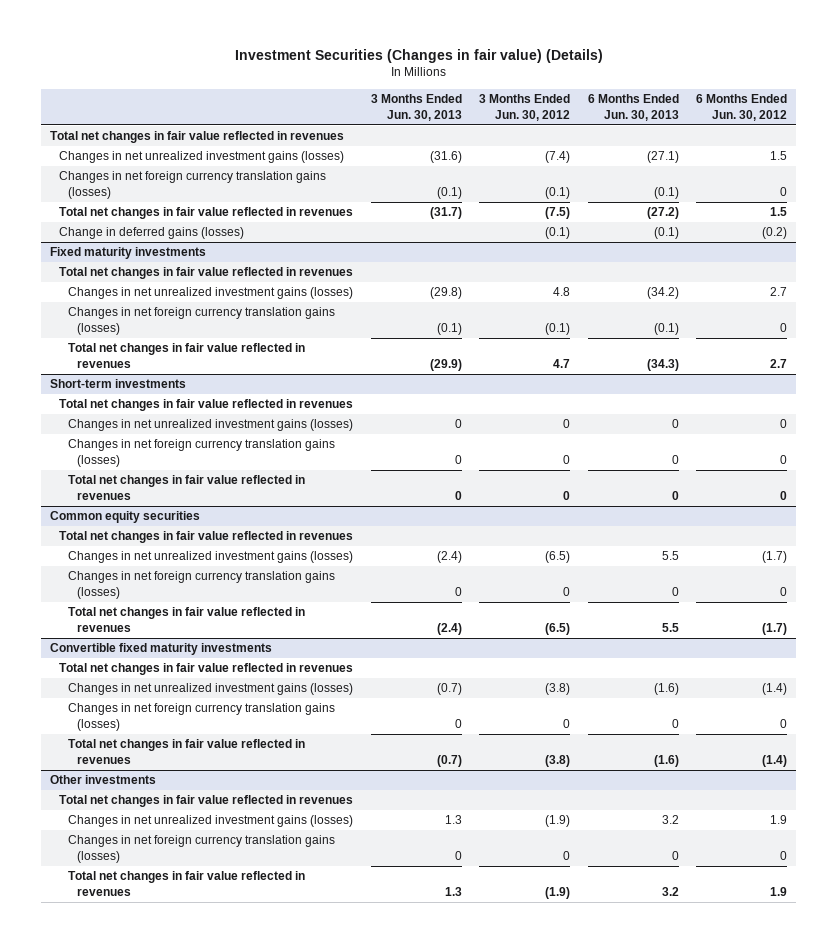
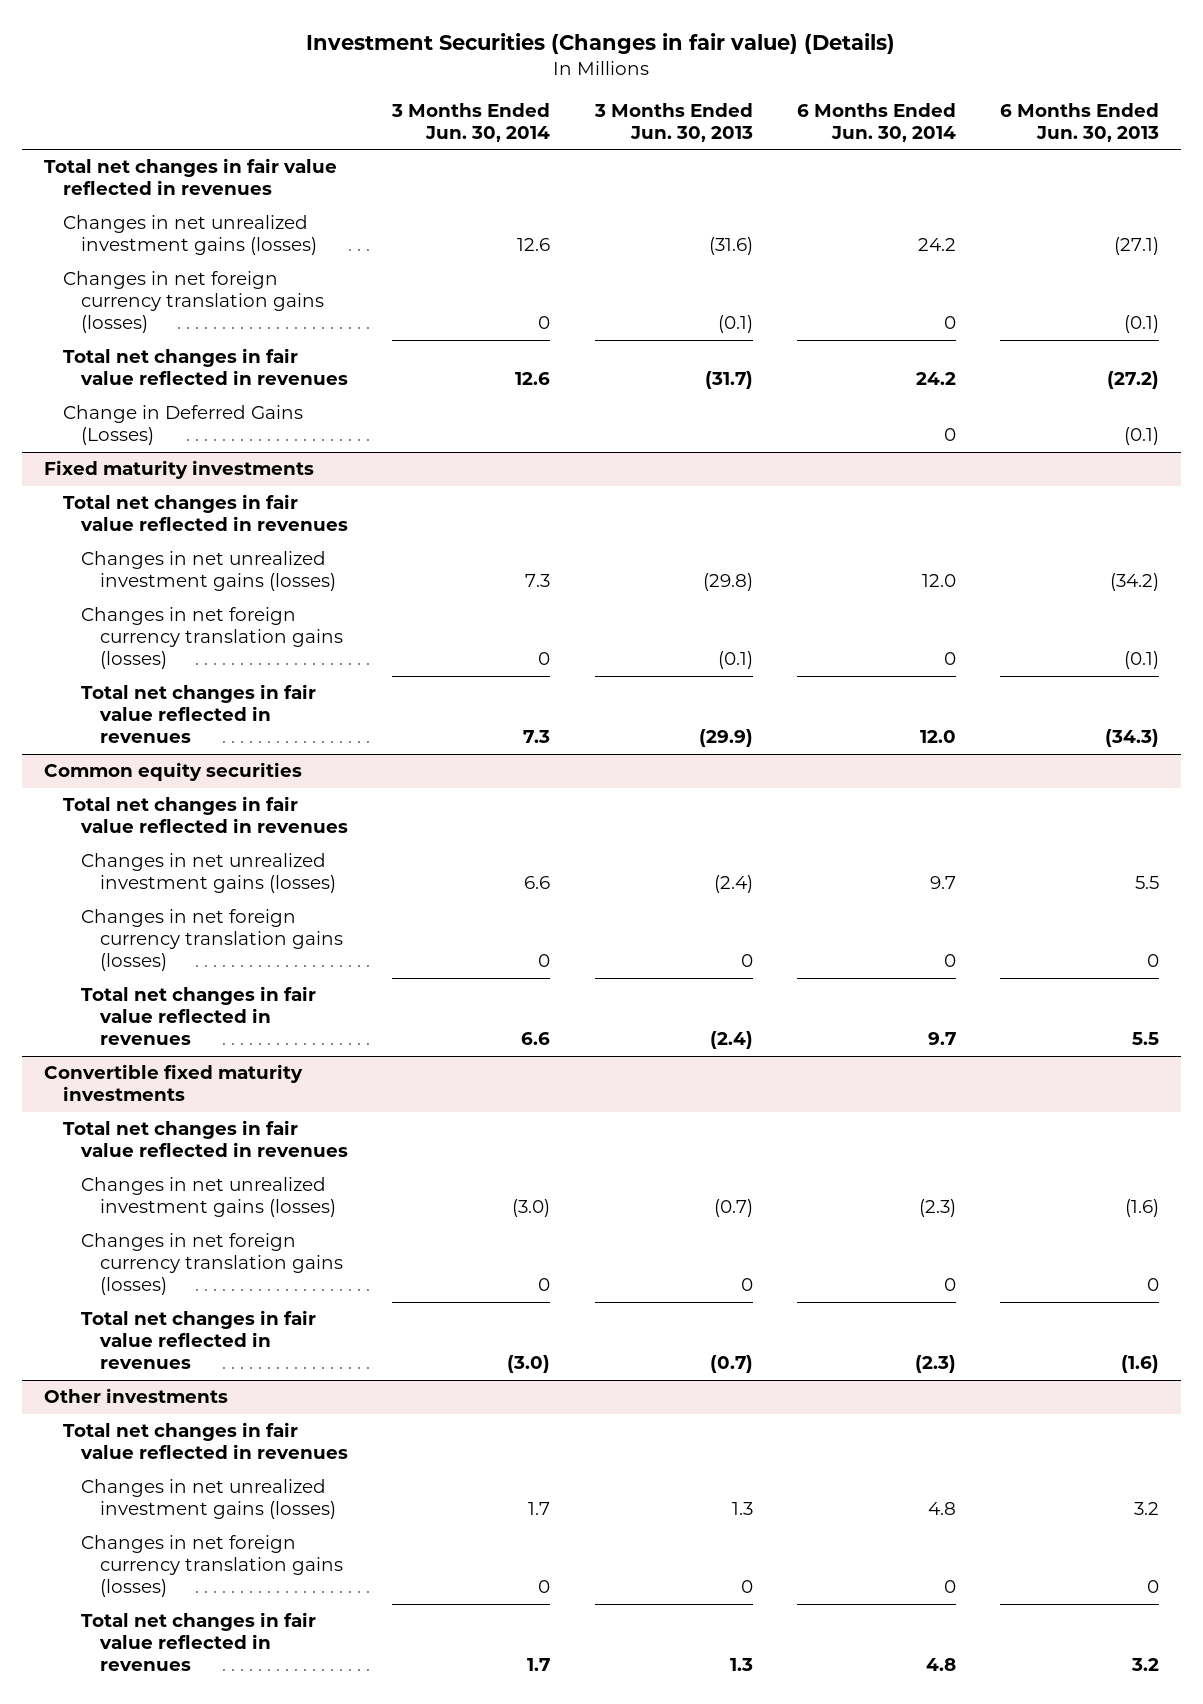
[479,93,571,121] 3 Months Ended Jun. 30, 2012 -> none
[696,93,788,121] 6 Months Ended Jun. 30, 2012 -> none
none -> [391,102,551,142] 3 Months Ended Jun. 30, 2014
none -> [796,102,956,142] 6 Months Ended Jun. 30, 2014
[58,227,244,240] Change in deferred gains (losses) -> [62,405,303,446] Change in Deferred Gains (Losses)
[50,379,187,389] Short-term investments -> none
[58,399,353,412] Total net changes in fair value reflected in revenues -> none
[67,419,353,432] Changes in net unrealized investment gains (losses) -> none
[67,439,335,468] Changes in net foreign currency translation gains (losses) -> none
[67,475,305,501] Total net changes in fair value reflected in revenues -> none

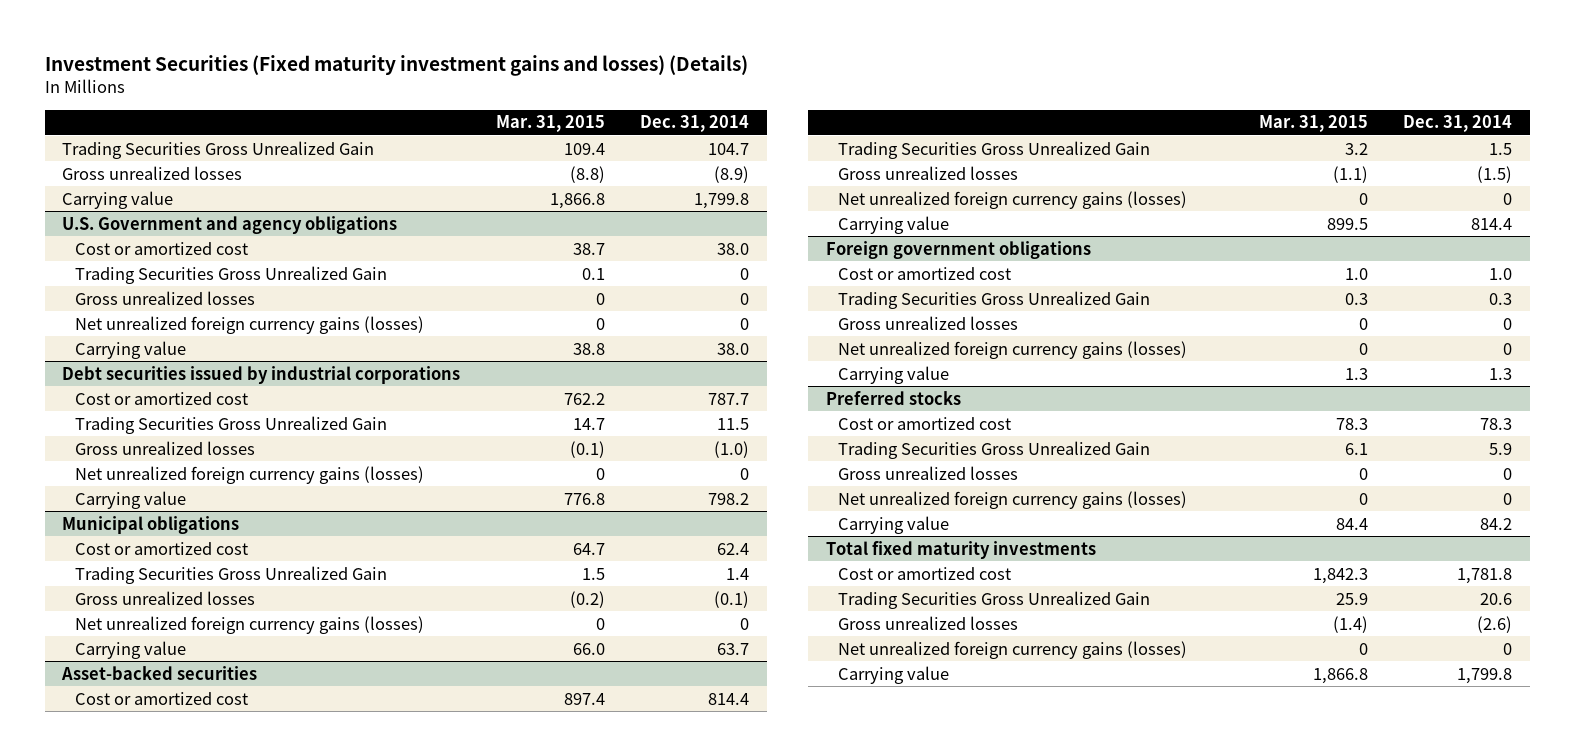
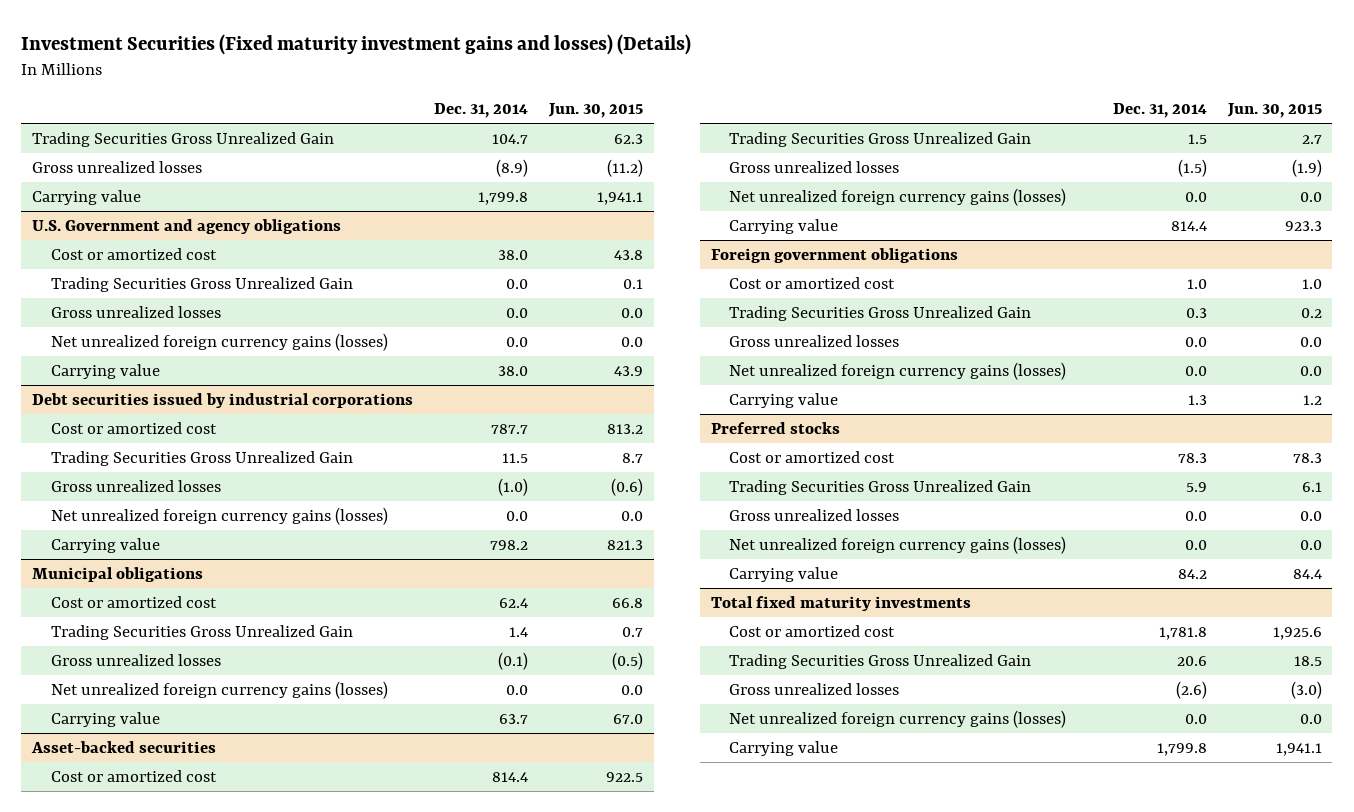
[495,115,605,133] Mar. 31, 2015 -> none
none -> [548,102,644,118] Jun. 30, 2015
[740,267,750,280] 0 -> [505,278,528,289] 0.0
[740,292,750,305] 0 -> [505,307,528,318] 0.0
[740,317,750,330] 0 -> [505,336,528,347] 0.0
[740,467,750,480] 0 -> [505,510,528,521] 0.0
[740,617,750,630] 0 -> [505,684,528,695] 0.0
[1503,192,1513,205] 0 -> [1184,191,1207,202] 0.0
[1503,317,1513,330] 0 -> [1184,336,1207,347] 0.0
[1503,342,1513,355] 0 -> [1184,365,1207,376] 0.0
[1503,467,1513,480] 0 -> [1184,510,1207,521] 0.0
[1503,492,1513,505] 0 -> [1184,539,1207,550] 0.0
[1503,642,1513,655] 0 -> [1184,713,1207,724] 0.0

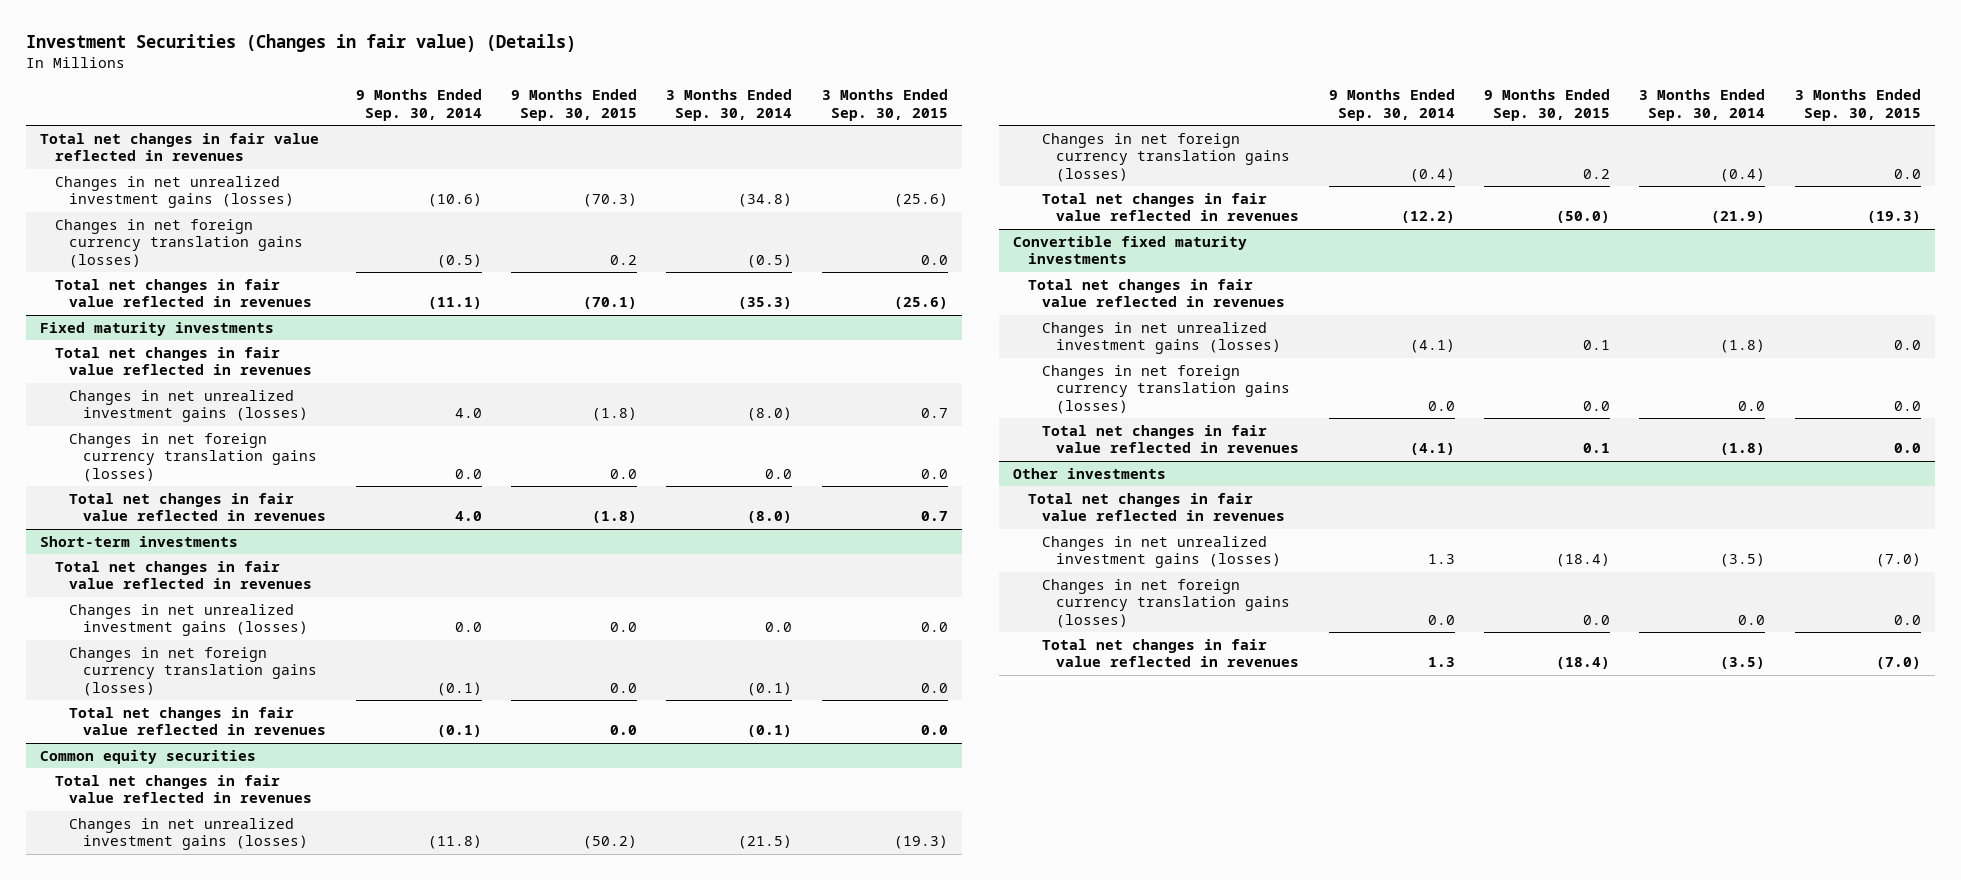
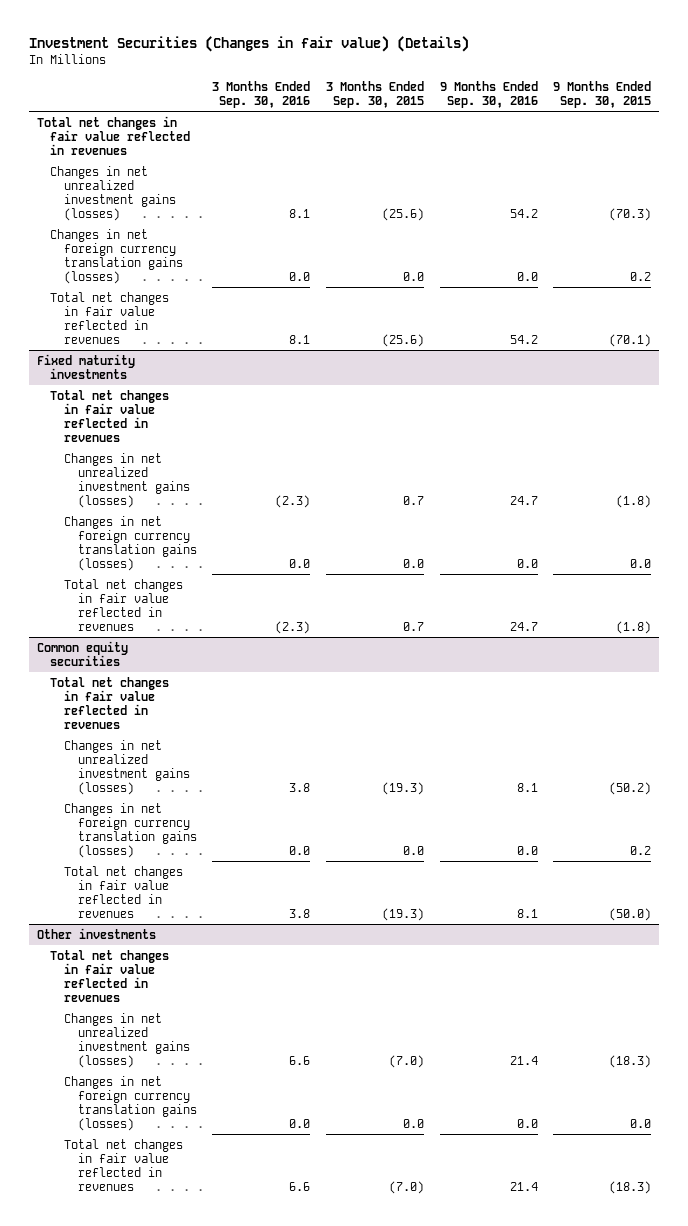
[355,89,482,122] 9 Months Ended Sep. 30, 2014 -> none
[666,89,793,122] 3 Months Ended Sep. 30, 2014 -> none
none -> [212,80,311,108] 3 Months Ended Sep. 30, 2016
none -> [439,80,538,108] 9 Months Ended Sep. 30, 2016
[40,535,239,547] Short-term investments -> none
[54,560,312,590] Total net changes in fair value reflected in revenues -> none
[68,603,309,637] Changes in net unrealized investment gains (losses) -> none
[68,646,318,697] Changes in net foreign currency translation gains (losses) -> none
[68,706,327,736] Total net changes in fair value reflected in revenues -> none
[1013,235,1248,265] Convertible fixed maturity investments -> none
[1027,278,1286,308] Total net changes in fair value reflected in revenues -> none
[1042,321,1282,355] Changes in net unrealized investment gains (losses) -> none
[1042,364,1291,415] Changes in net foreign currency translation gains (losses) -> none
[1042,424,1300,454] Total net changes in fair value reflected in revenues -> none
[1556,553,1611,568] (18.4) -> [609,1054,652,1068] (18.3)
[1556,657,1611,670] (18.4) -> [609,1180,652,1194] (18.3)

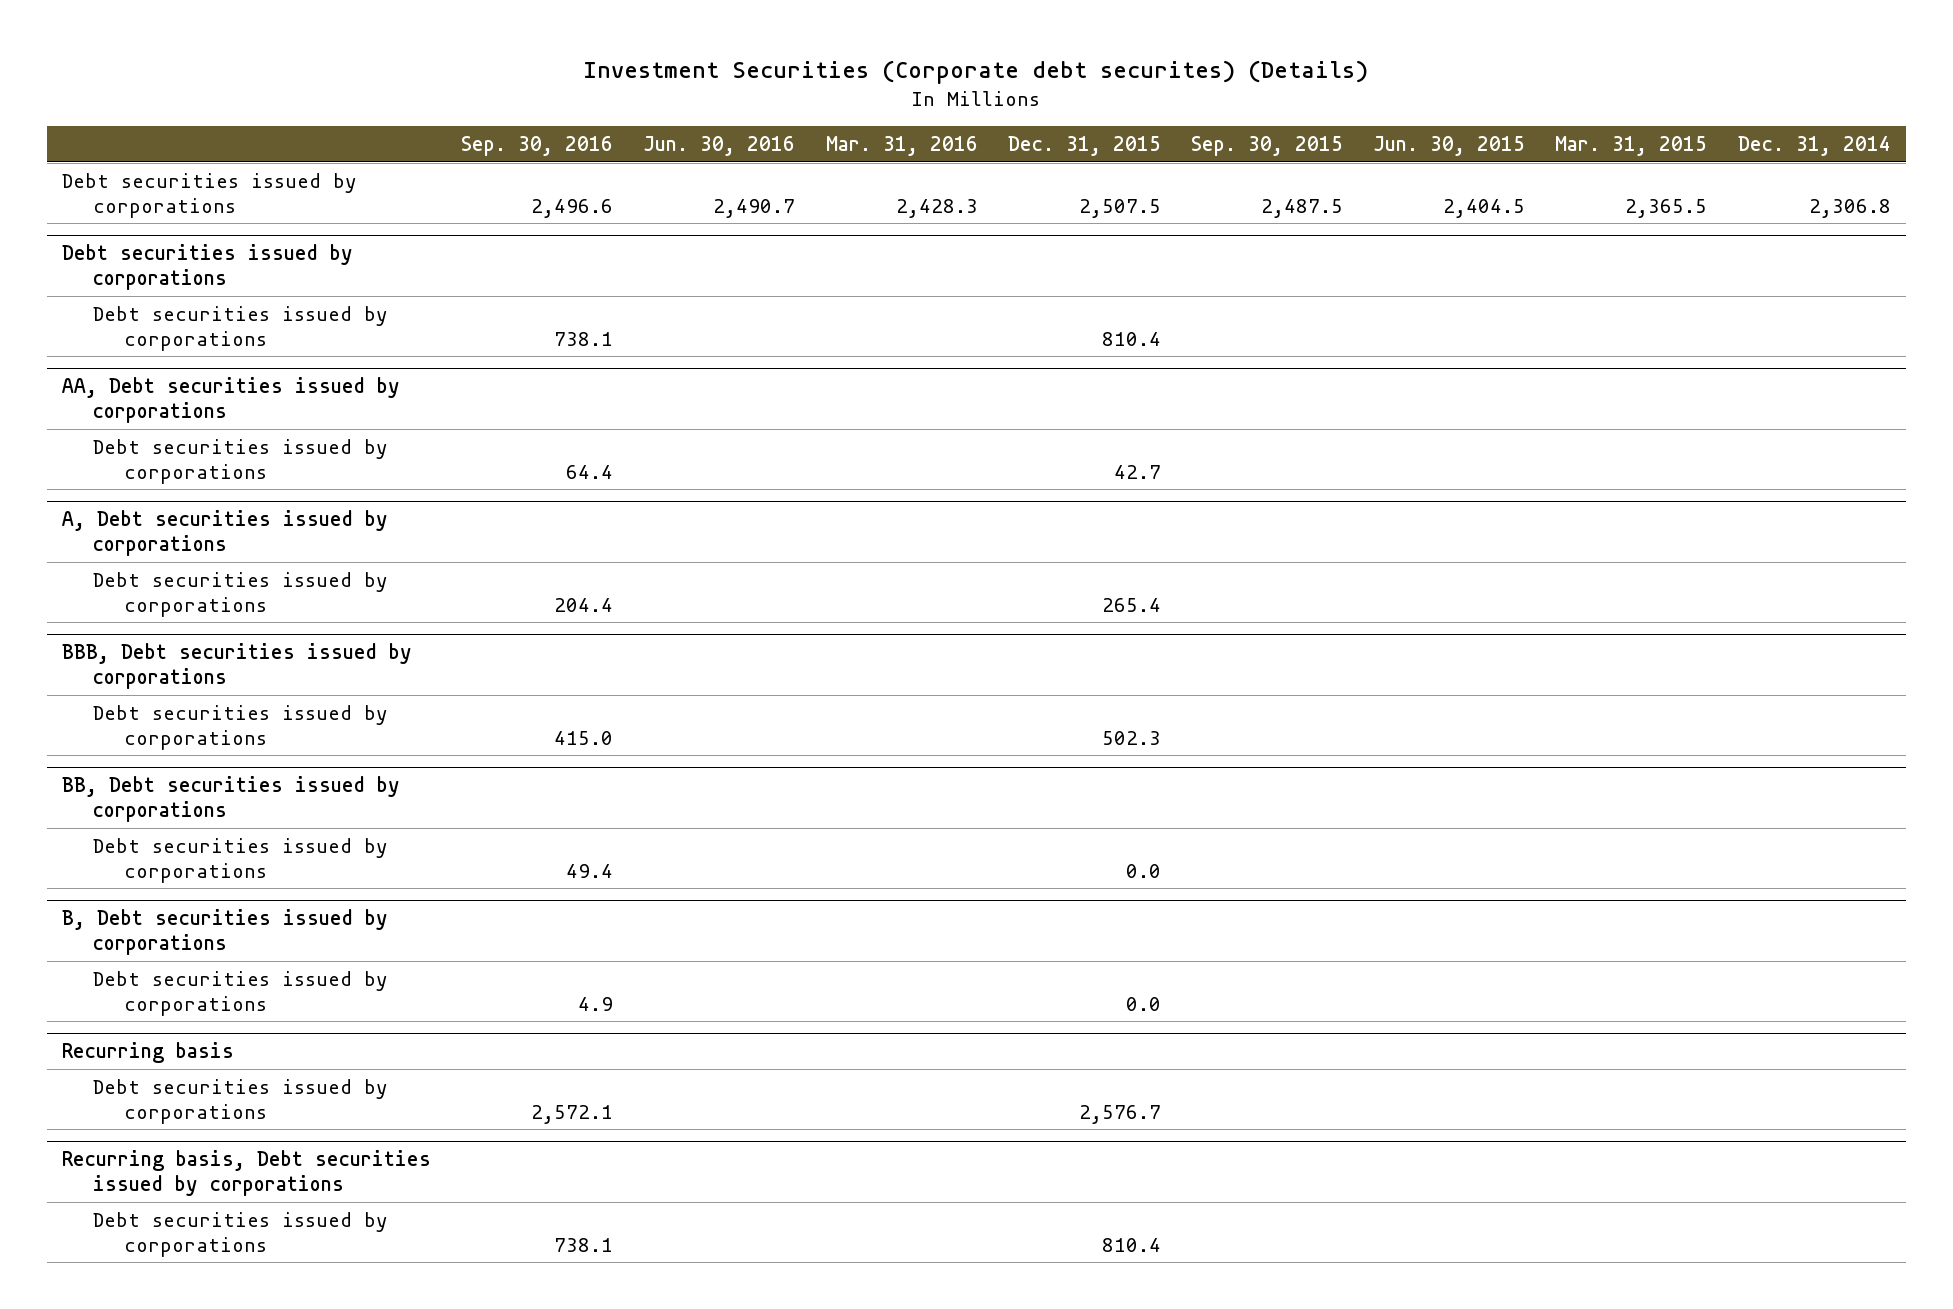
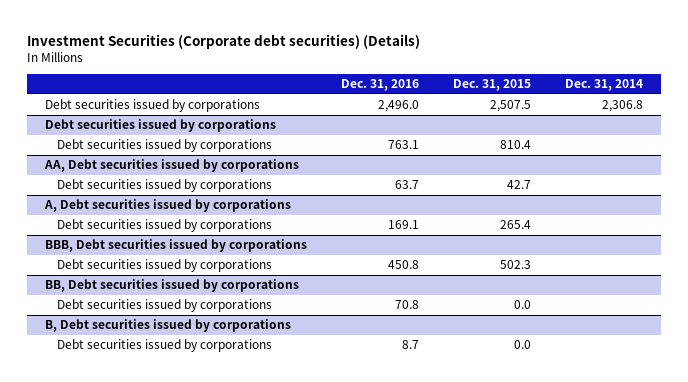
[583,60,1369,85] Investment Securities (Corporate debt securites) (Details) -> [27,33,421,49] Investment Securities (Corporate debt securities) (Details)
[461,135,614,156] Sep. 30, 2016 -> none
[643,135,796,156] Jun. 30, 2016 -> none
[825,135,978,156] Mar. 31, 2016 -> none
[1190,135,1343,156] Sep. 30, 2015 -> none
[1373,135,1526,156] Jun. 30, 2015 -> none
[1555,135,1708,156] Mar. 31, 2015 -> none
none -> [340,79,419,92] Dec. 31, 2016
[61,1042,234,1064] Recurring basis -> none
[93,1078,389,1124] Debt securities issued by corporations -> none
[61,1150,431,1196] Recurring basis, Debt securities issued by corporations -> none
[93,1211,389,1257] Debt securities issued by corporations -> none

